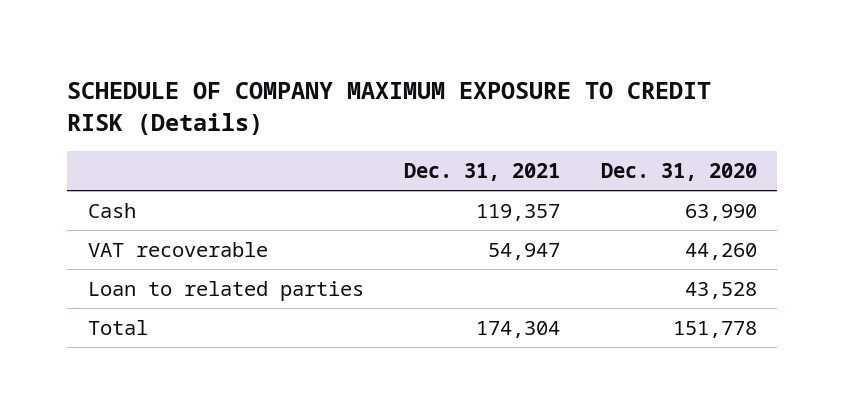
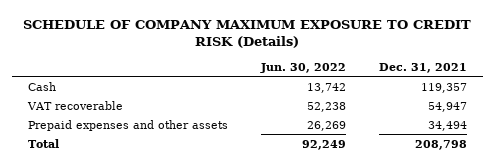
[600,163,757,182] Dec. 31, 2020 -> none
none -> [259,62,346,73] Jun. 30, 2022
[87,280,364,301] Loan to related parties -> none
none -> [28,119,229,131] Prepaid expenses and other assets
[476,320,561,338] 174,304 -> [414,139,467,150] 208,798

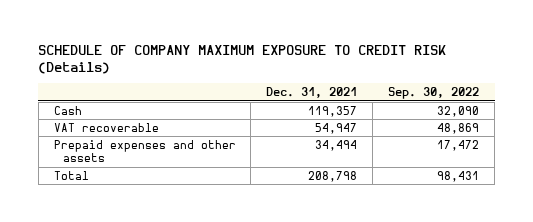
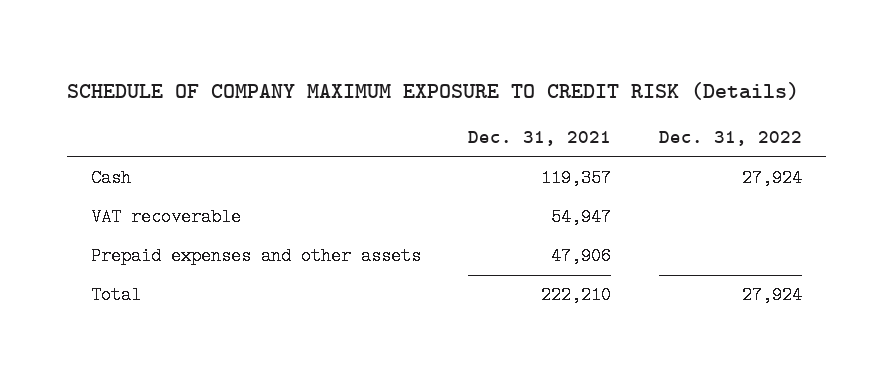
[388,87,480,100] Sep. 30, 2022 -> none
none -> [659,131,803,147] Dec. 31, 2022
[315,139,358,151] 34,494 -> [551,247,612,266] 47,906
[308,170,358,182] 208,798 -> [541,286,612,305] 222,210

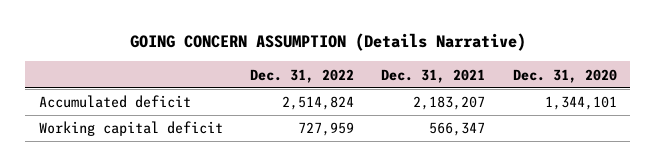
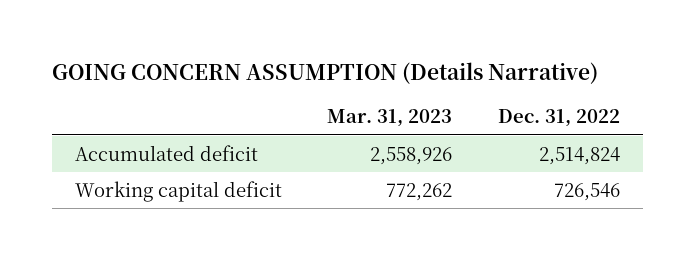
[381,68,486,83] Dec. 31, 2021 -> none
[512,68,617,83] Dec. 31, 2020 -> none
none -> [327,109,453,128] Mar. 31, 2023
[297,122,354,137] 727,959 -> [553,182,620,201] 726,546

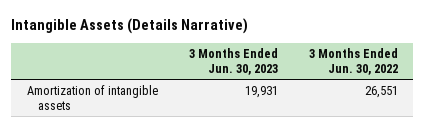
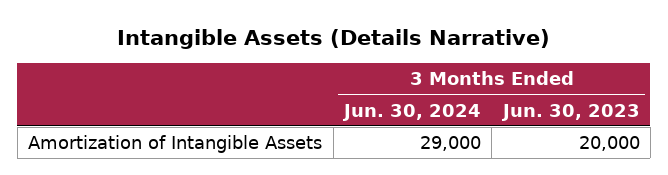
[308,48,398,75] 3 Months Ended Jun. 30, 2022 -> none
none -> [341,103,481,121] Jun. 30, 2024
[26,85,158,110] Amortization of intangible assets -> [28,135,323,154] Amortization of Intangible Assets
[244,86,278,99] 19,931 -> [578,136,640,152] 20,000

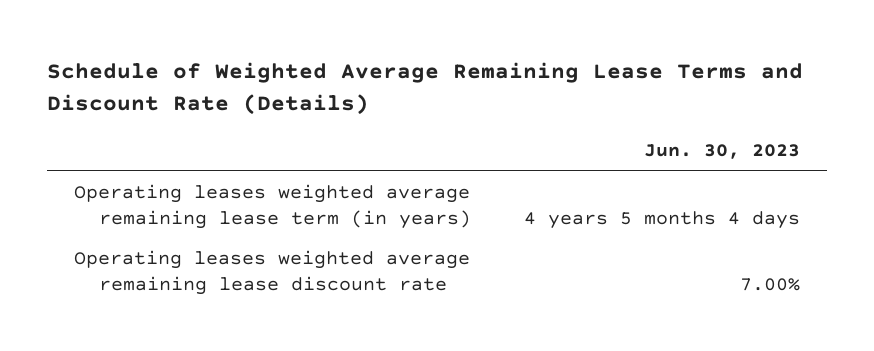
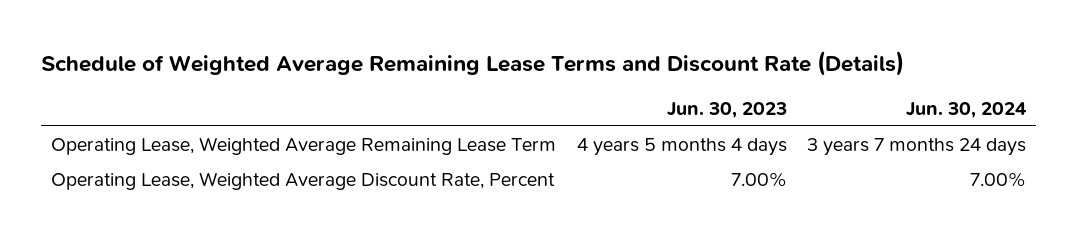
none -> [906,101,1028,118] Jun. 30, 2024
[73,184,471,229] Operating leases weighted average remaining lease term (in years) -> [51,136,557,155] Operating Lease, Weighted Average Remaining Lease Term
[73,250,470,295] Operating leases weighted average remaining lease discount rate -> [51,171,556,190] Operating Lease, Weighted Average Discount Rate, Percent

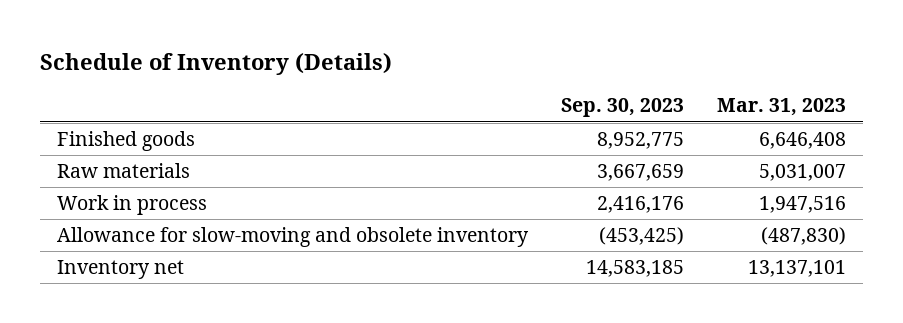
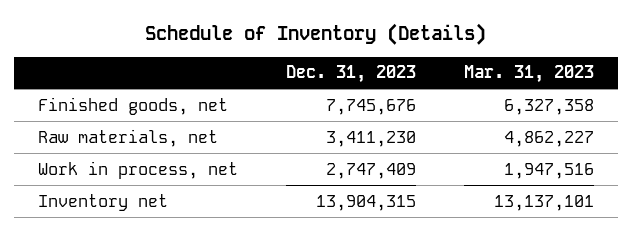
[560,98,684,118] Sep. 30, 2023 -> none
none -> [286,65,417,84] Dec. 31, 2023
[56,227,529,248] Allowance for slow-moving and obsolete inventory -> none
[56,131,195,152] Finished goods -> [38,96,229,115] Finished goods, net
[759,132,847,150] 6,646,408 -> [504,98,595,115] 6,327,358
[56,163,190,179] Raw materials -> [38,128,219,147] Raw materials, net
[759,164,847,182] 5,031,007 -> [504,130,595,147] 4,862,227
[56,195,207,216] Work in process -> [38,160,239,179] Work in process, net

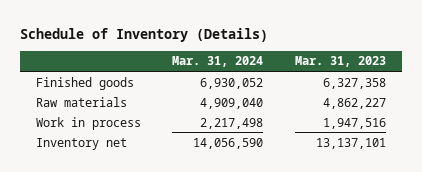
[286,65,417,84] Dec. 31, 2023 -> none
none -> [172,56,264,68] Mar. 31, 2024
[38,96,229,115] Finished goods, net -> [35,76,134,90] Finished goods
[38,128,219,147] Raw materials, net -> [35,96,127,107] Raw materials
[38,160,239,179] Work in process, net -> [35,116,141,130] Work in process

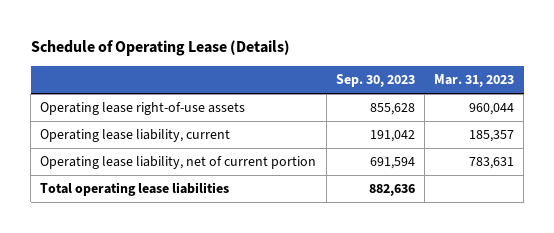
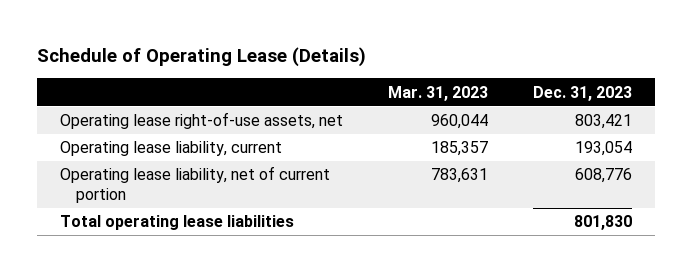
[335,74,415,88] Sep. 30, 2023 -> none
none -> [533,85,633,101] Dec. 31, 2023
[40,102,246,116] Operating lease right-of-use assets -> [59,112,343,130] Operating lease right-of-use assets, net

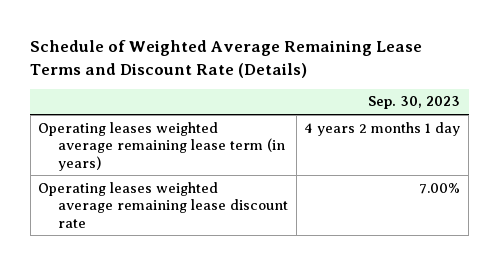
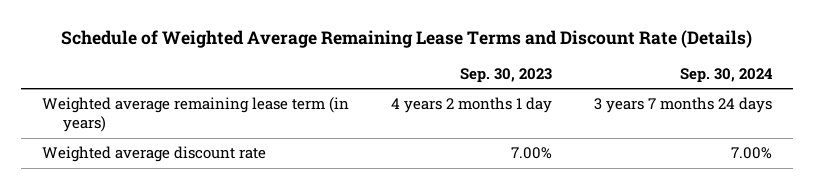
none -> [680,68,774,84] Sep. 30, 2024
[38,121,286,171] Operating leases weighted average remaining lease term (in years) -> [41,97,349,133] Weighted average remaining lease term (in years)
[38,181,289,228] Operating leases weighted average remaining lease discount rate -> [41,146,266,163] Weighted average discount rate

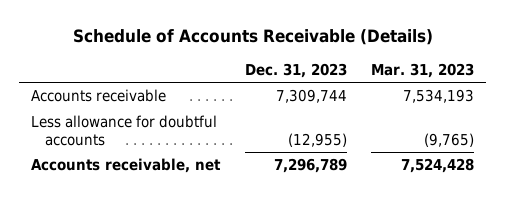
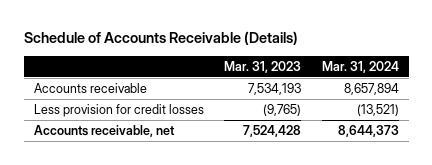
[244,62,347,78] Dec. 31, 2023 -> none
none -> [321,60,399,73] Mar. 31, 2024
[31,115,218,146] Less allowance for doubtful accounts -> [33,104,204,118] Less provision for credit losses

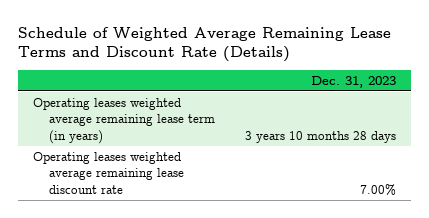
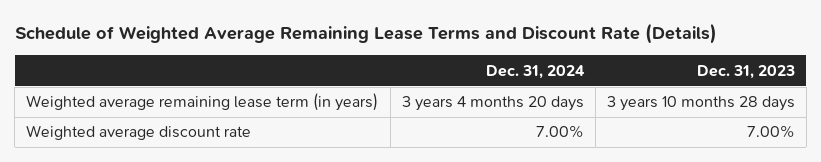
none -> [485,64,585,79] Dec. 31, 2024
[33,97,216,144] Operating leases weighted average remaining lease term (in years) -> [26,93,379,112] Weighted average remaining lease term (in years)
[33,151,185,194] Operating leases weighted average remaining lease discount rate -> [26,125,252,141] Weighted average discount rate

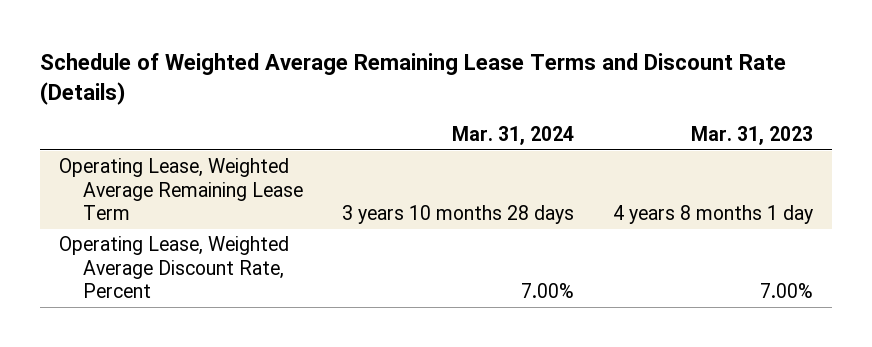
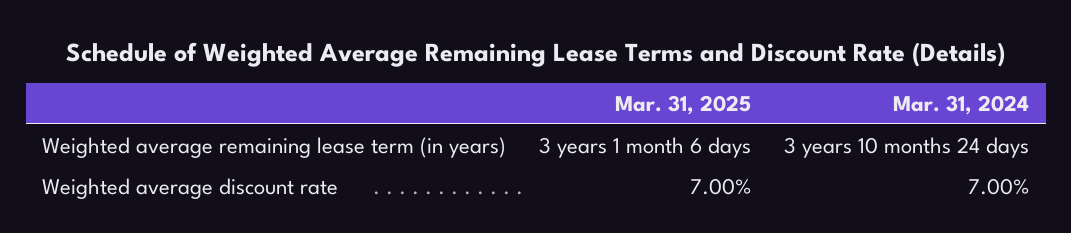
[690,126,813,146] Mar. 31, 2023 -> none
none -> [615,94,752,115] Mar. 31, 2025
[59,158,303,221] Operating Lease, Weighted Average Remaining Lease Term -> [42,136,507,158] Weighted average remaining lease term (in years)
[341,205,574,225] 3 years 10 months 28 days -> [784,136,1030,158] 3 years 10 months 24 days
[59,236,290,299] Operating Lease, Weighted Average Discount Rate, Percent -> [42,177,339,199] Weighted average discount rate

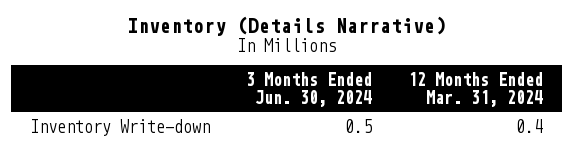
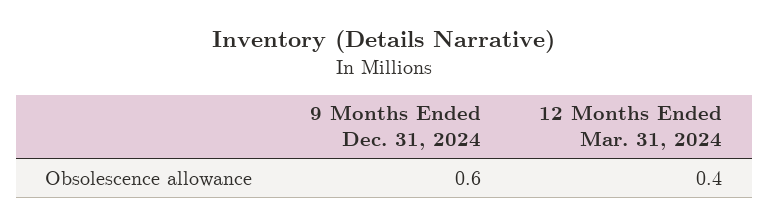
[246,72,373,107] 3 Months Ended Jun. 30, 2024 -> none
none -> [310,105,482,151] 9 Months Ended Dec. 31, 2024
[29,118,210,136] Inventory Write-down -> [45,170,253,187] Obsolescence allowance

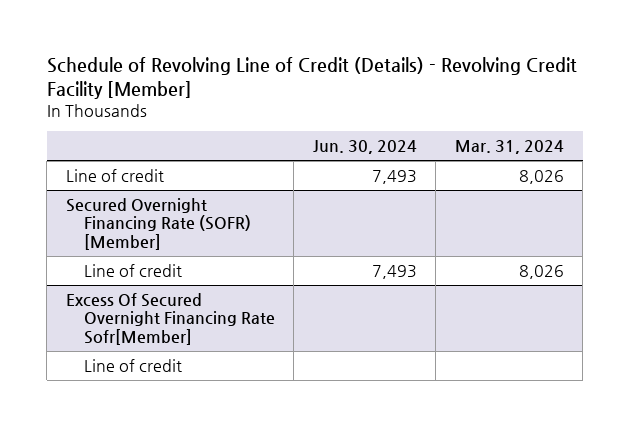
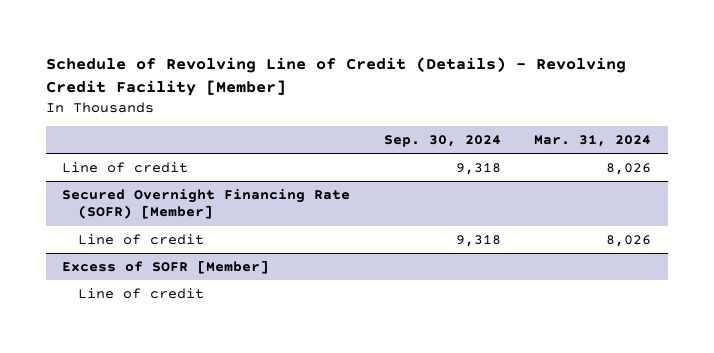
[312,140,417,155] Jun. 30, 2024 -> none
none -> [383,135,501,148] Sep. 30, 2024
[65,292,276,345] Excess Of Secured Overnight Financing Rate Sofr[Member] -> [62,259,270,274] Excess of SOFR [Member]

